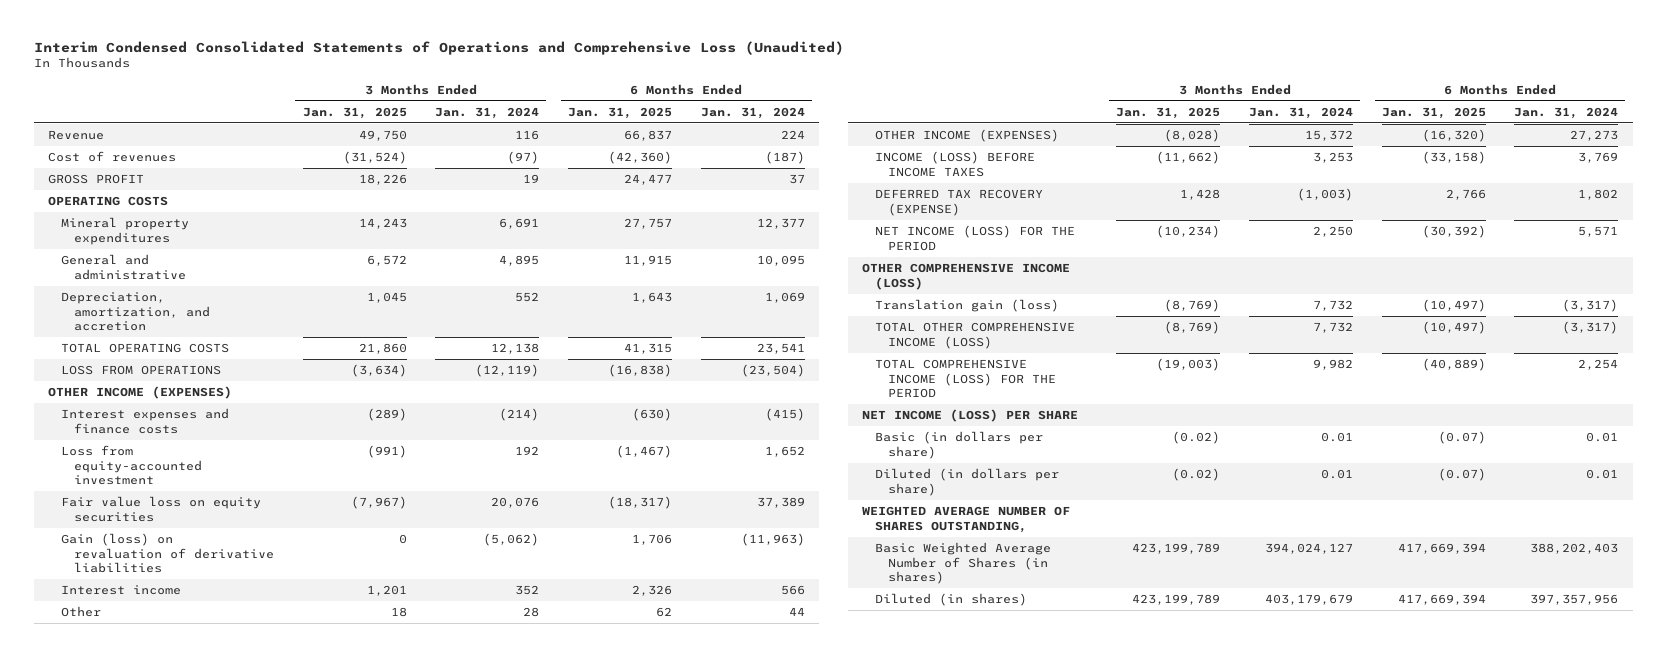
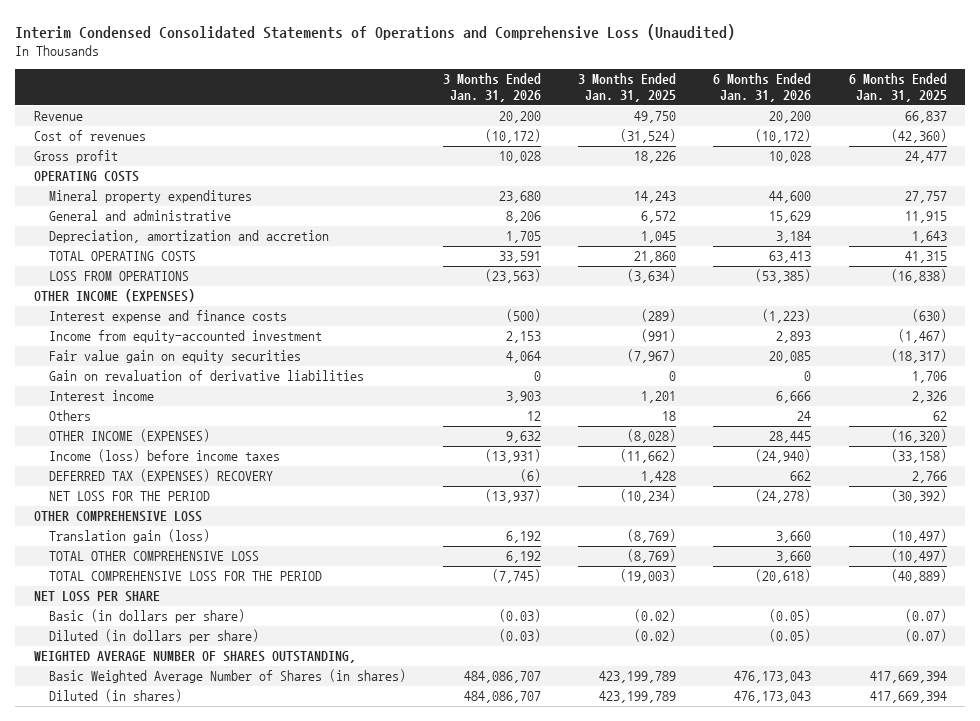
[435,106,540,119] Jan. 31, 2024 -> none
[700,106,805,119] Jan. 31, 2024 -> none
none -> [442,72,541,103] 3 Months Ended Jan. 31, 2026
none -> [713,72,812,103] 6 Months Ended Jan. 31, 2026
[48,174,145,185] GROSS PROFIT -> [33,150,118,164] Gross profit
[61,292,210,332] Depreciation, amortization, and accretion -> [48,230,329,244] Depreciation, amortization and accretion
[61,408,230,434] Interest expenses and finance costs -> [48,310,287,324] Interest expense and finance costs
[61,445,202,486] Loss from equity-accounted investment -> [48,330,322,344] Income from equity-accounted investment
[61,496,262,522] Fair value loss on equity securities -> [48,350,301,364] Fair value gain on equity securities
[61,533,274,574] Gain (loss) on revaluation of derivative liabilities -> [48,370,364,382] Gain on revaluation of derivative liabilities
[61,606,102,618] Other -> [48,410,91,422] Others
[874,151,1035,177] INCOME (LOSS) BEFORE INCOME TAXES -> [48,449,280,463] Income (loss) before income taxes
[874,189,1043,216] DEFERRED TAX RECOVERY (EXPENSE) -> [48,469,273,483] DEFERRED TAX (EXPENSES) RECOVERY
[874,225,1075,251] NET INCOME (LOSS) FOR THE PERIOD -> [48,491,210,502] NET LOSS FOR THE PERIOD
[861,263,1070,290] OTHER COMPREHENSIVE INCOME (LOSS) -> [33,511,202,523] OTHER COMPREHENSIVE LOSS
[874,322,1075,349] TOTAL OTHER COMPREHENSIVE INCOME (LOSS) -> [48,551,259,562] TOTAL OTHER COMPREHENSIVE LOSS
[874,359,1056,399] TOTAL COMPREHENSIVE INCOME (LOSS) FOR THE PERIOD -> [48,571,322,582] TOTAL COMPREHENSIVE LOSS FOR THE PERIOD
[861,409,1078,423] NET INCOME (LOSS) PER SHARE -> [33,591,160,603] NET LOSS PER SHARE

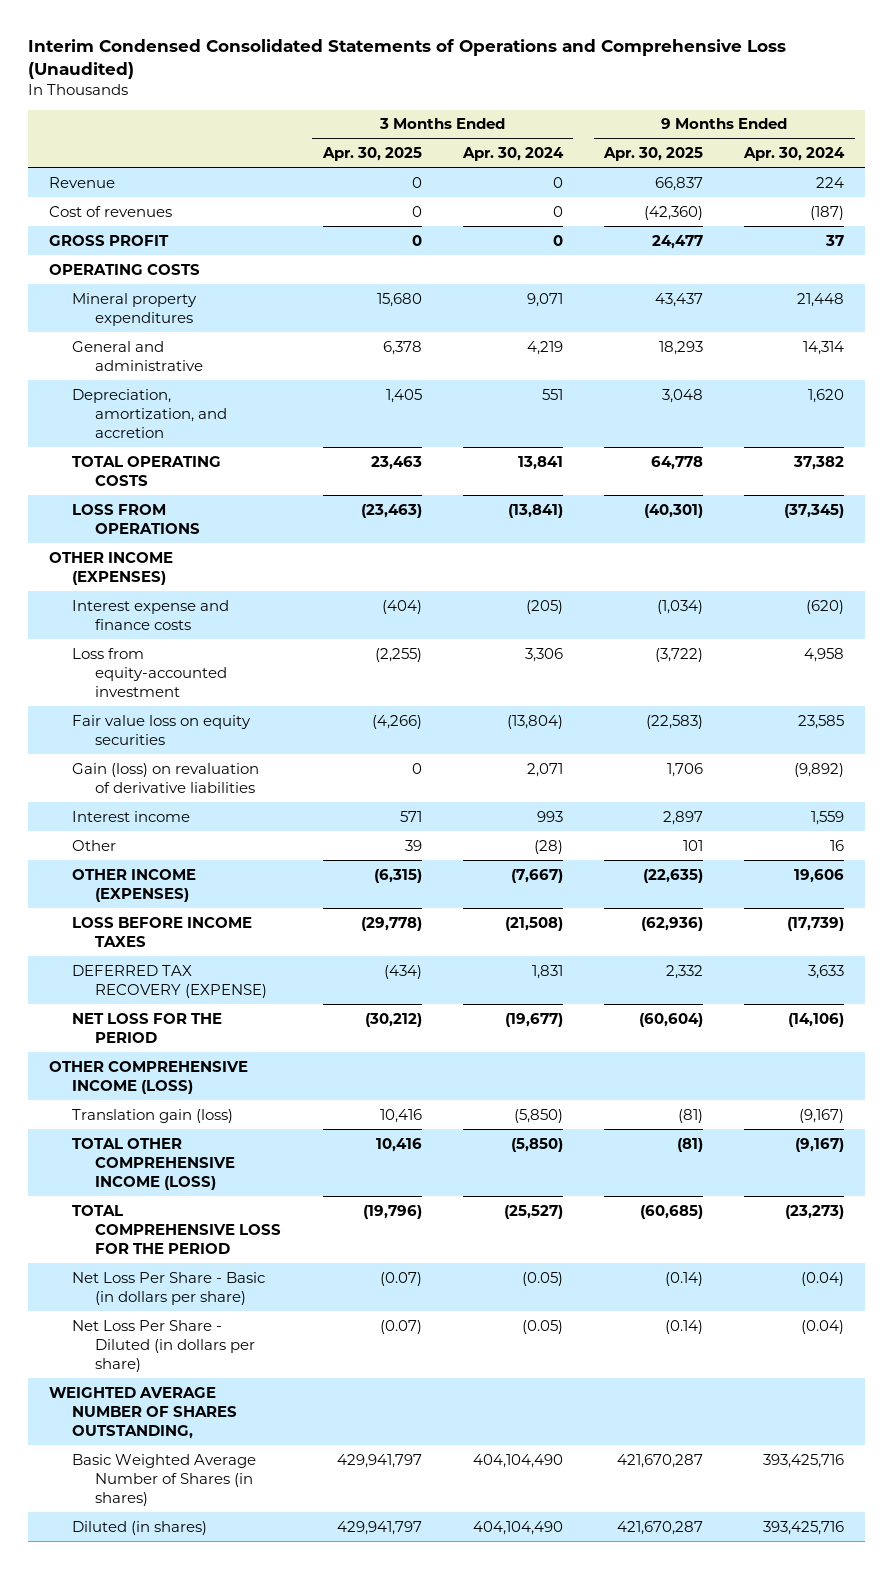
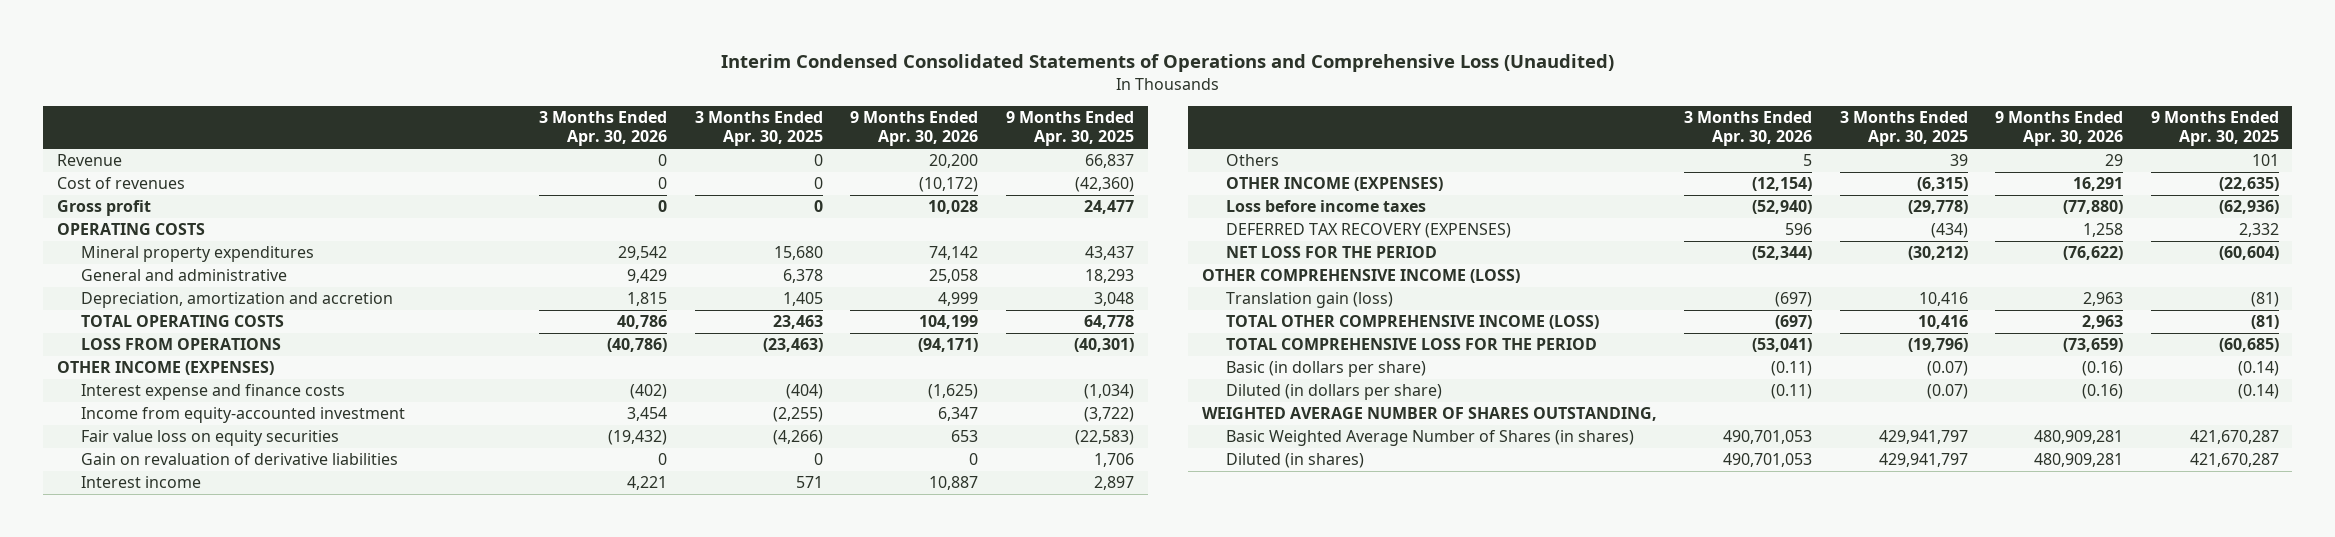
[461,146,564,161] Apr. 30, 2024 -> none
[743,146,846,161] Apr. 30, 2024 -> none
none -> [539,111,668,147] 3 Months Ended Apr. 30, 2026
none -> [850,111,979,147] 9 Months Ended Apr. 30, 2026
[49,234,170,246] GROSS PROFIT -> [56,200,151,217] Gross profit
[72,388,228,438] Depreciation, amortization, and accretion -> [80,292,393,309] Depreciation, amortization and accretion
[72,647,228,697] Loss from equity-accounted investment -> [80,407,405,424] Income from equity-accounted investment
[72,762,260,793] Gain (loss) on revaluation of derivative liabilities -> [80,453,398,466] Gain on revaluation of derivative liabilities
[72,839,117,851] Other -> [1225,154,1279,167] Others
[72,916,253,947] LOSS BEFORE INCOME TAXES -> [1225,200,1426,213] Loss before income taxes
[72,964,268,998] DEFERRED TAX RECOVERY (EXPENSE) -> [1225,223,1511,239] DEFERRED TAX RECOVERY (EXPENSES)
[72,1271,266,1305] Net Loss Per Share - Basic (in dollars per share) -> [1225,361,1426,378] Basic (in dollars per share)
[72,1319,256,1372] Net Loss Per Share - Diluted (in dollars per share) -> [1225,384,1442,401] Diluted (in dollars per share)

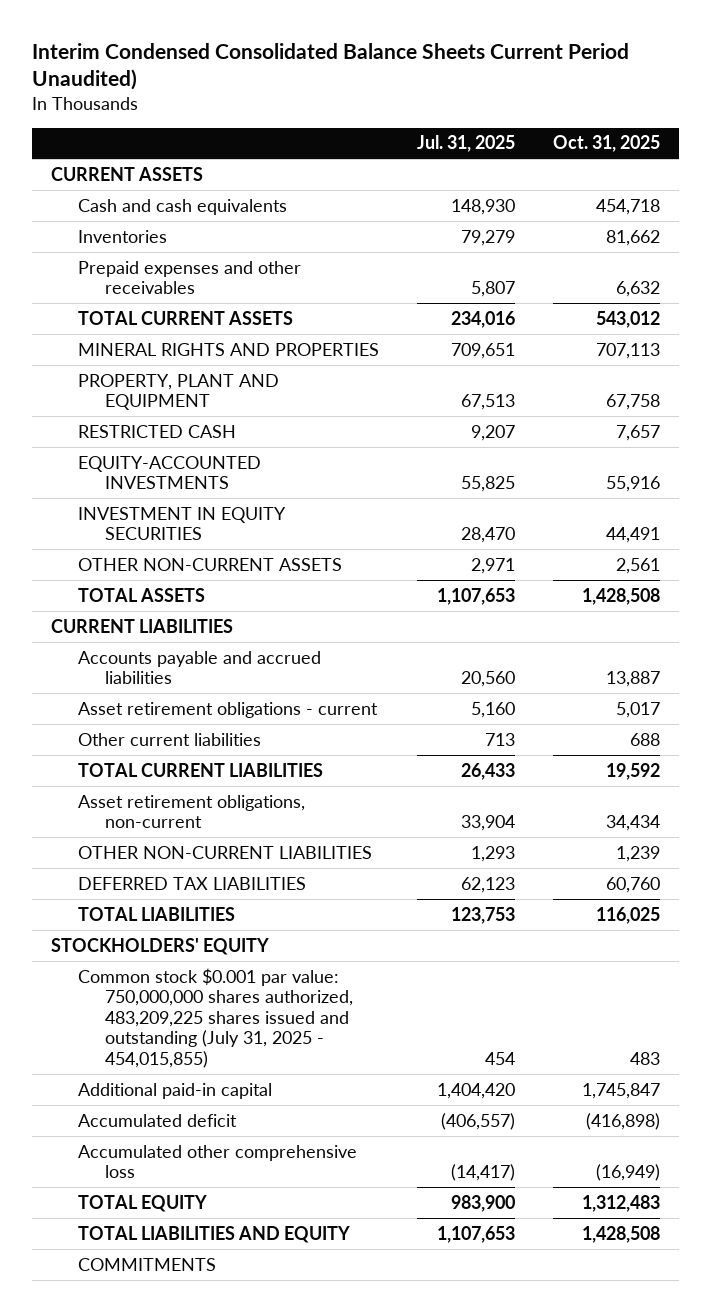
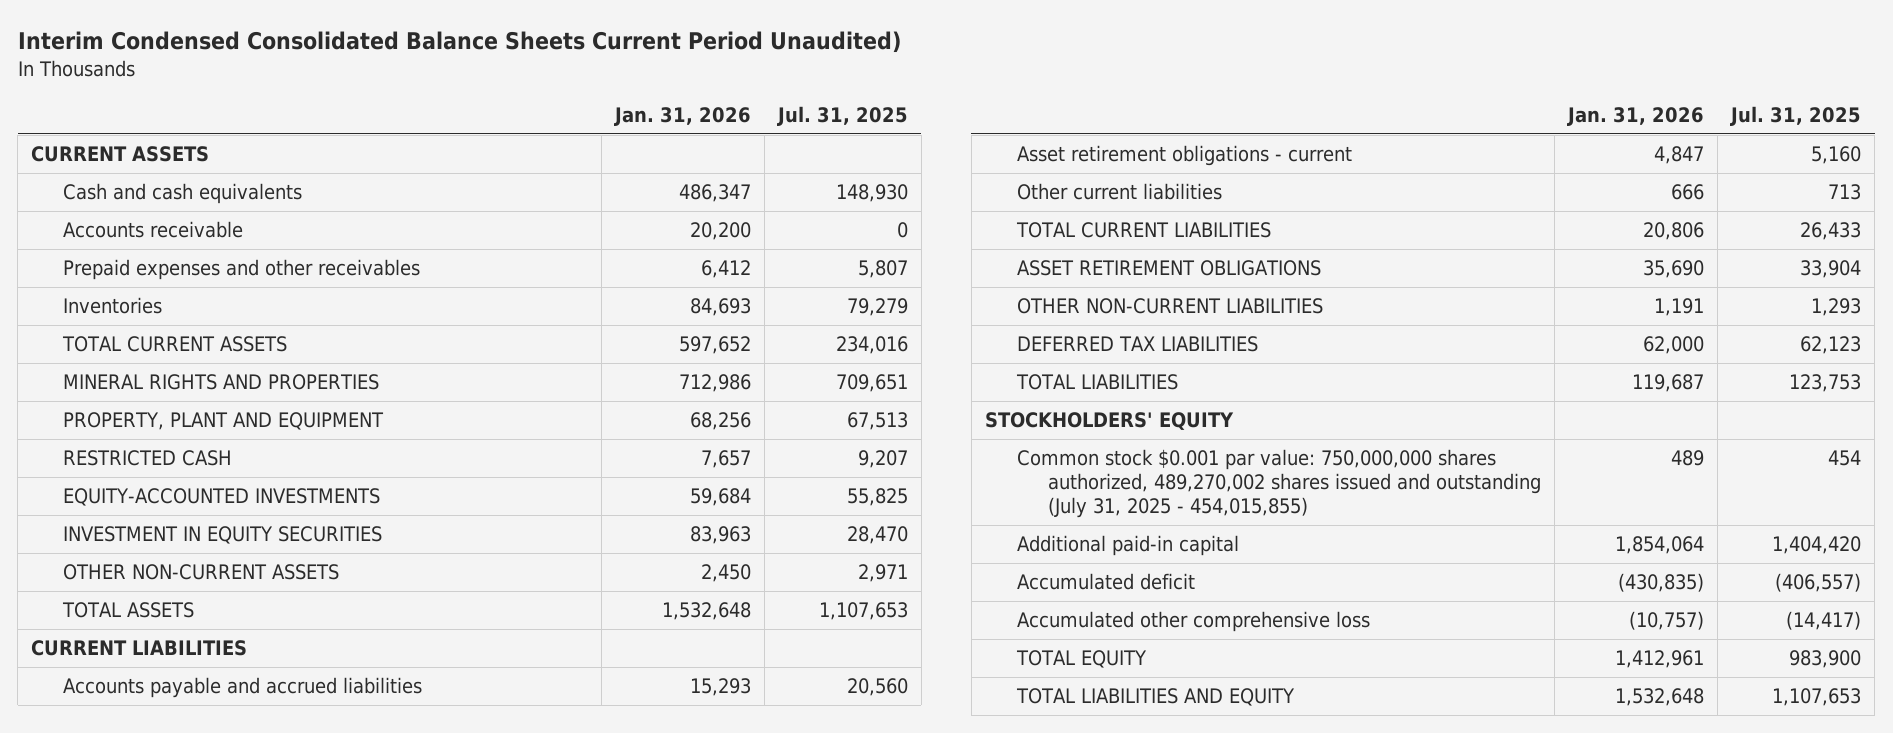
[552,135,660,153] Oct. 31, 2025 -> none
none -> [614,107,752,127] Jan. 31, 2026
none -> [63,221,244,239] Accounts receivable
[77,229,167,243] Inventories -> [63,297,163,315] Inventories
[77,794,305,829] Asset retirement obligations, non-current -> [1016,260,1321,277] ASSET RETIREMENT OBLIGATIONS
[77,967,354,1068] Common stock $0.001 par value: 750,000,000 shares authorized, 483,209,225 shares issued and outstanding (July 31, 2025 - 454,015,855) -> [1016,449,1542,519] Common stock $0.001 par value: 750,000,000 shares authorized, 489,270,002 shares issued and outstanding (July 31, 2025 - 454,015,855)
[77,1257,216,1271] COMMITMENTS -> none

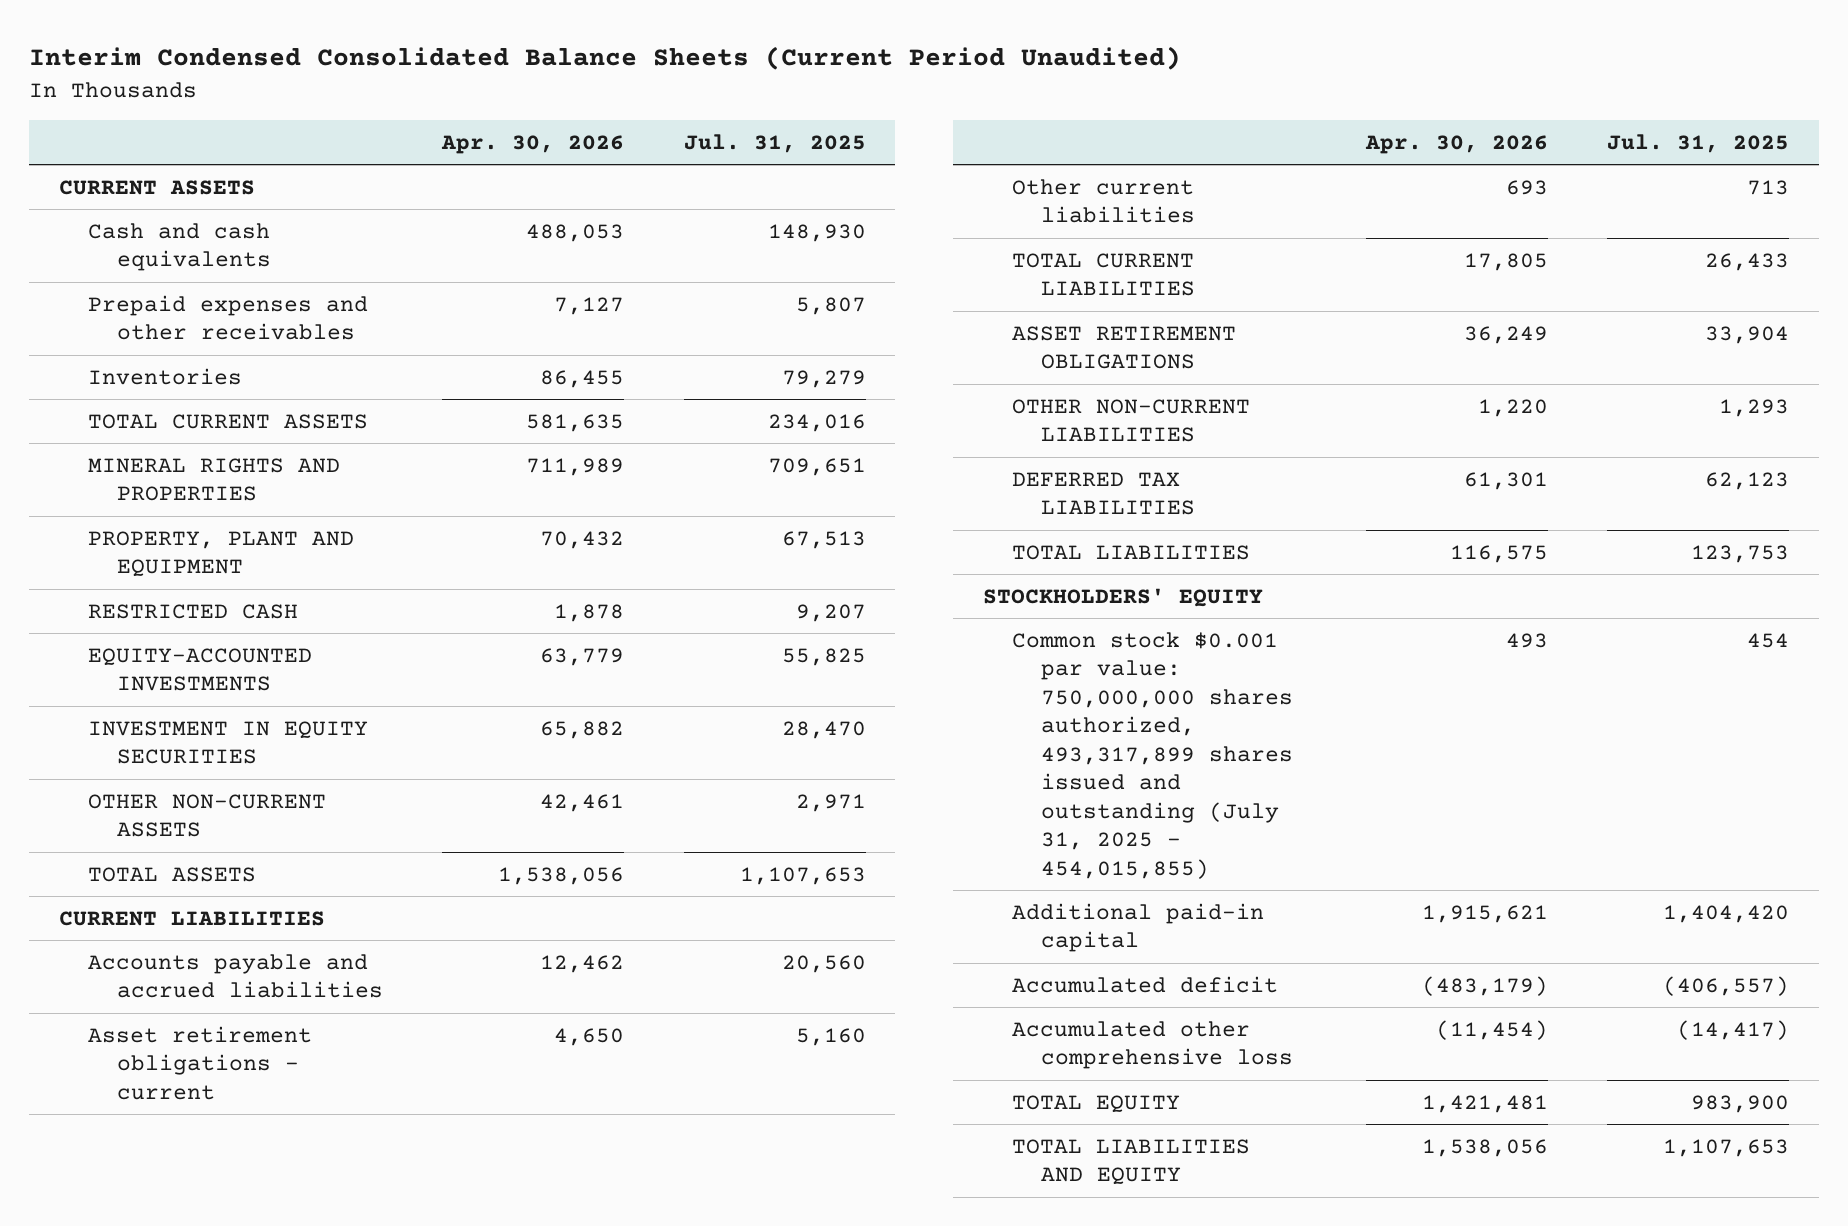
[17,30,901,53] Interim Condensed Consolidated Balance Sheets Current Period Unaudited) -> [29,46,1182,71] Interim Condensed Consolidated Balance Sheets (Current Period Unaudited)
[614,107,752,127] Jan. 31, 2026 -> none
none -> [441,134,625,154] Apr. 30, 2026
[63,221,244,239] Accounts receivable -> none
[1016,449,1542,519] Common stock $0.001 par value: 750,000,000 shares authorized, 489,270,002 shares issued and outstanding (July 31, 2025 - 454,015,855) -> [1011,631,1293,879] Common stock $0.001 par value: 750,000,000 shares authorized, 493,317,899 shares issued and outstanding (July 31, 2025 - 454,015,855)

